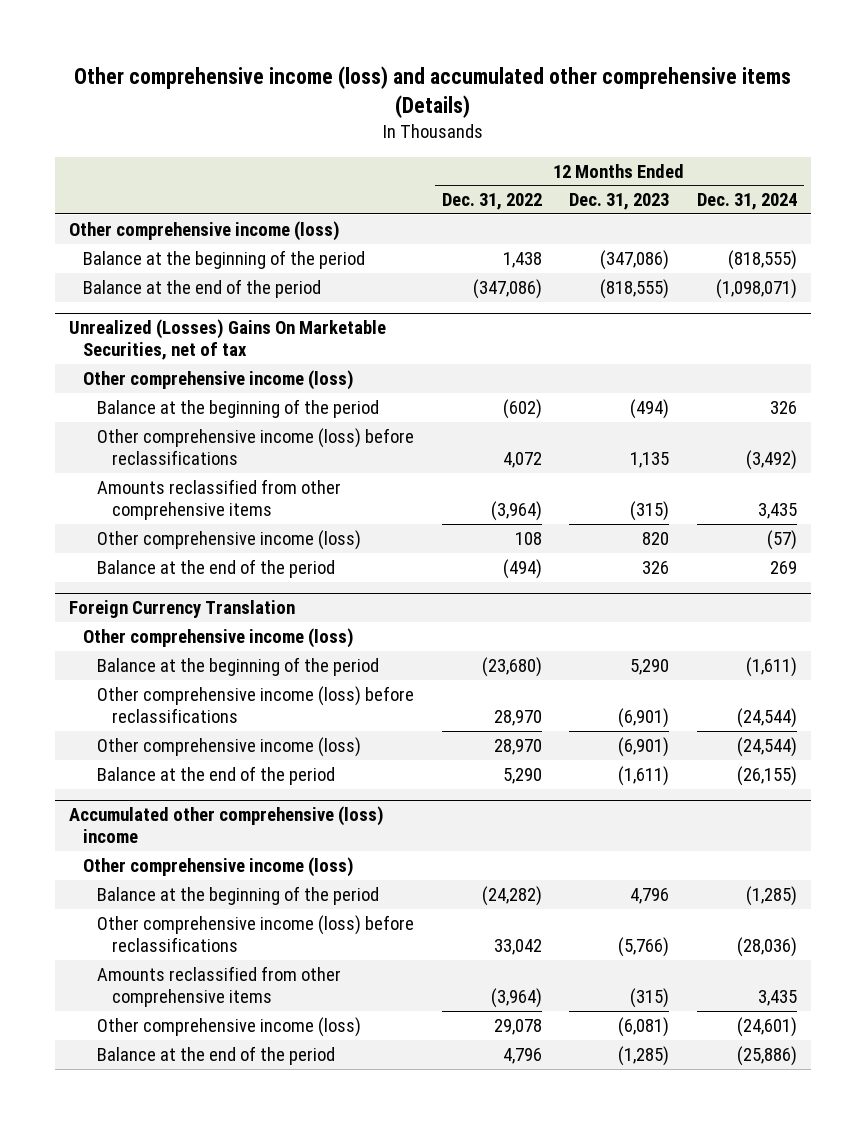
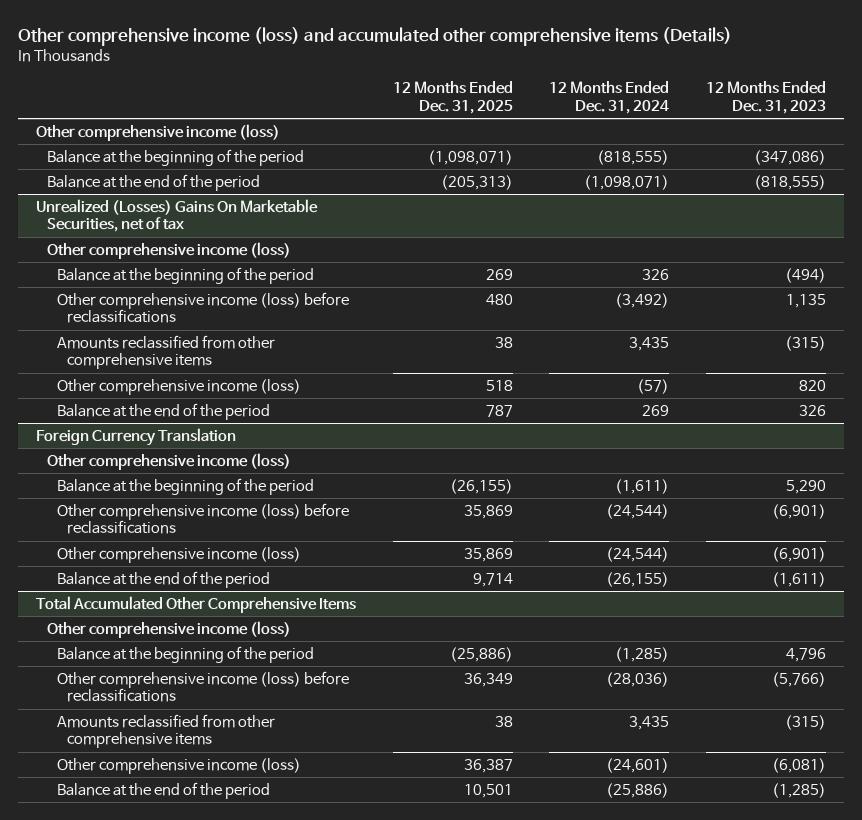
[441,193,542,211] Dec. 31, 2022 -> none
none -> [392,81,513,114] 12 Months Ended Dec. 31, 2025
[68,806,384,844] Accumulated other comprehensive (loss) income -> [36,595,357,613] Total Accumulated Other Comprehensive Items

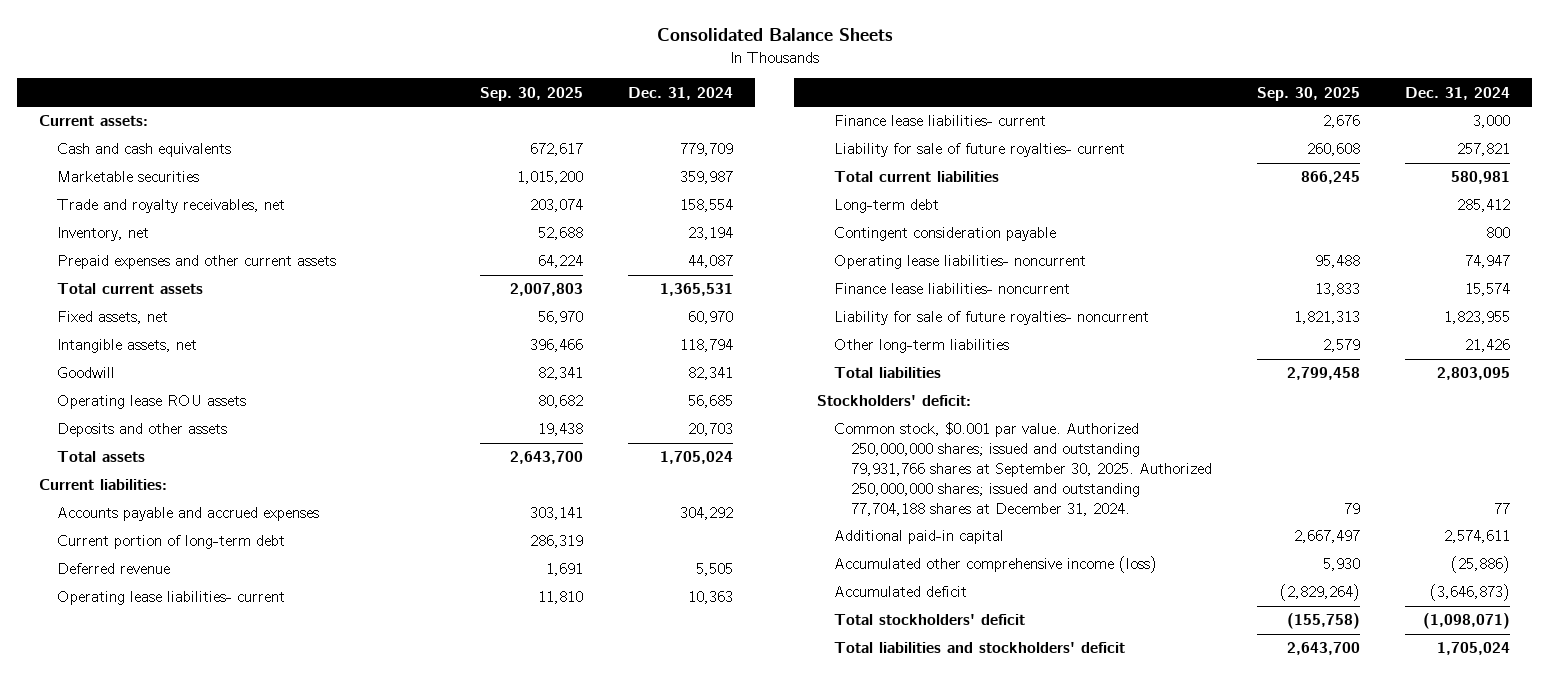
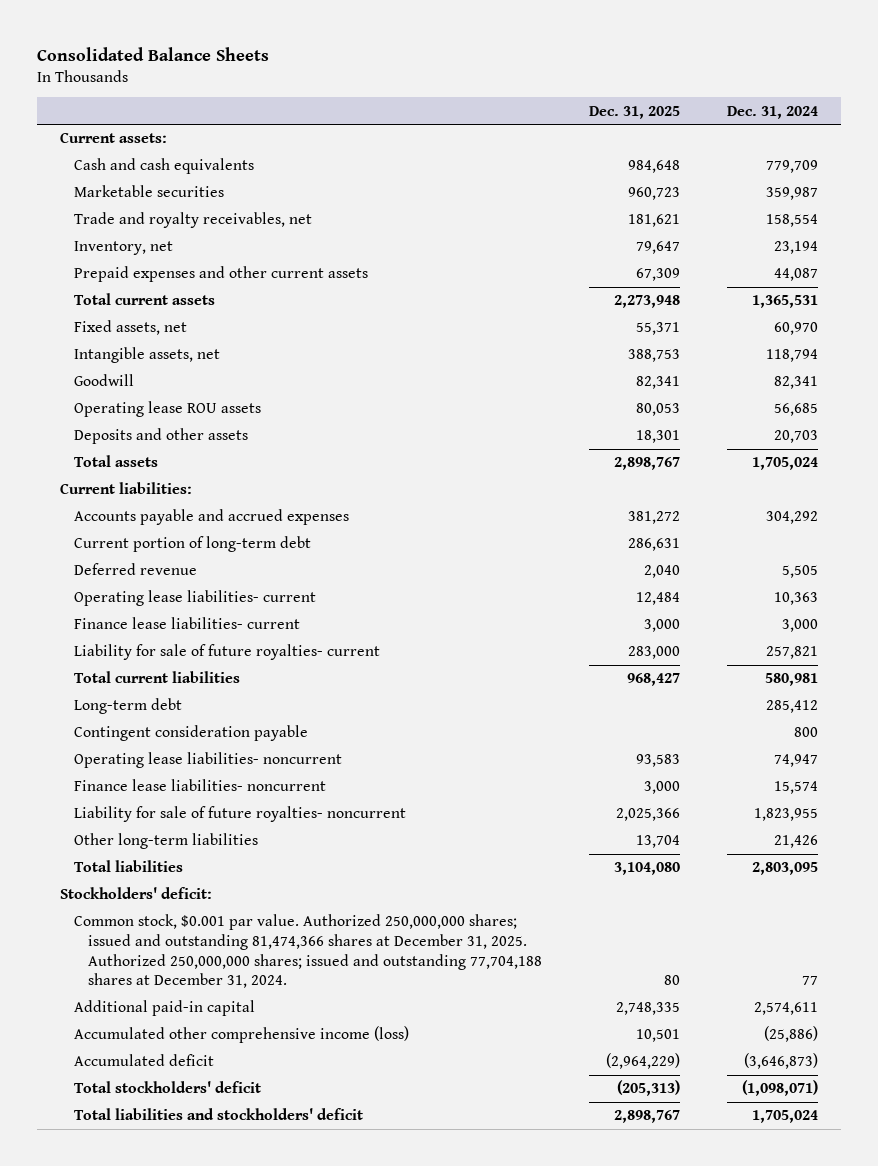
[479,86,583,101] Sep. 30, 2025 -> none
none -> [588,105,680,119] Dec. 31, 2025
[833,422,1213,516] Common stock, $0.001 par value. Authorized 250,000,000 shares; issued and outstanding 79,931,766 shares at September 30, 2025. Authorized 250,000,000 shares; issued and outstanding 77,704,188 shares at December 31, 2024. -> [74,914,543,989] Common stock, $0.001 par value. Authorized 250,000,000 shares; issued and outstanding 81,474,366 shares at December 31, 2025. Authorized 250,000,000 shares; issued and outstanding 77,704,188 shares at December 31, 2024.

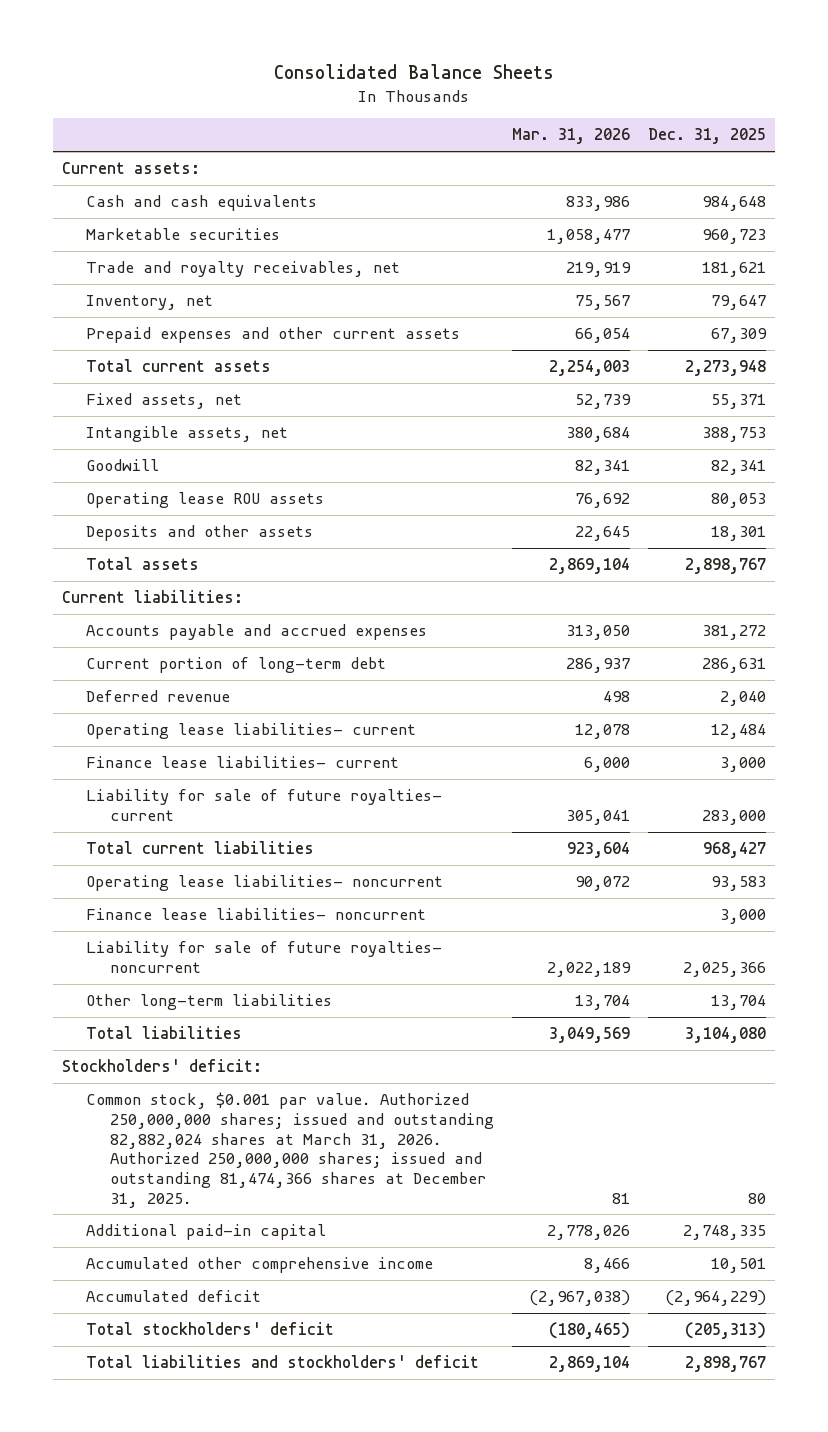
[726,105,818,119] Dec. 31, 2024 -> none
none -> [511,128,630,145] Mar. 31, 2026
[74,698,183,715] Long-term debt -> none
[74,725,309,742] Contingent consideration payable -> none
[74,914,543,989] Common stock, $0.001 par value. Authorized 250,000,000 shares; issued and outstanding 81,474,366 shares at December 31, 2025. Authorized 250,000,000 shares; issued and outstanding 77,704,188 shares at December 31, 2024. -> [86,1092,494,1208] Common stock, $0.001 par value. Authorized 250,000,000 shares; issued and outstanding 82,882,024 shares at March 31, 2026. Authorized 250,000,000 shares; issued and outstanding 81,474,366 shares at December 31, 2025.
[74,1026,410,1044] Accumulated other comprehensive income (loss) -> [86,1257,434,1274] Accumulated other comprehensive income

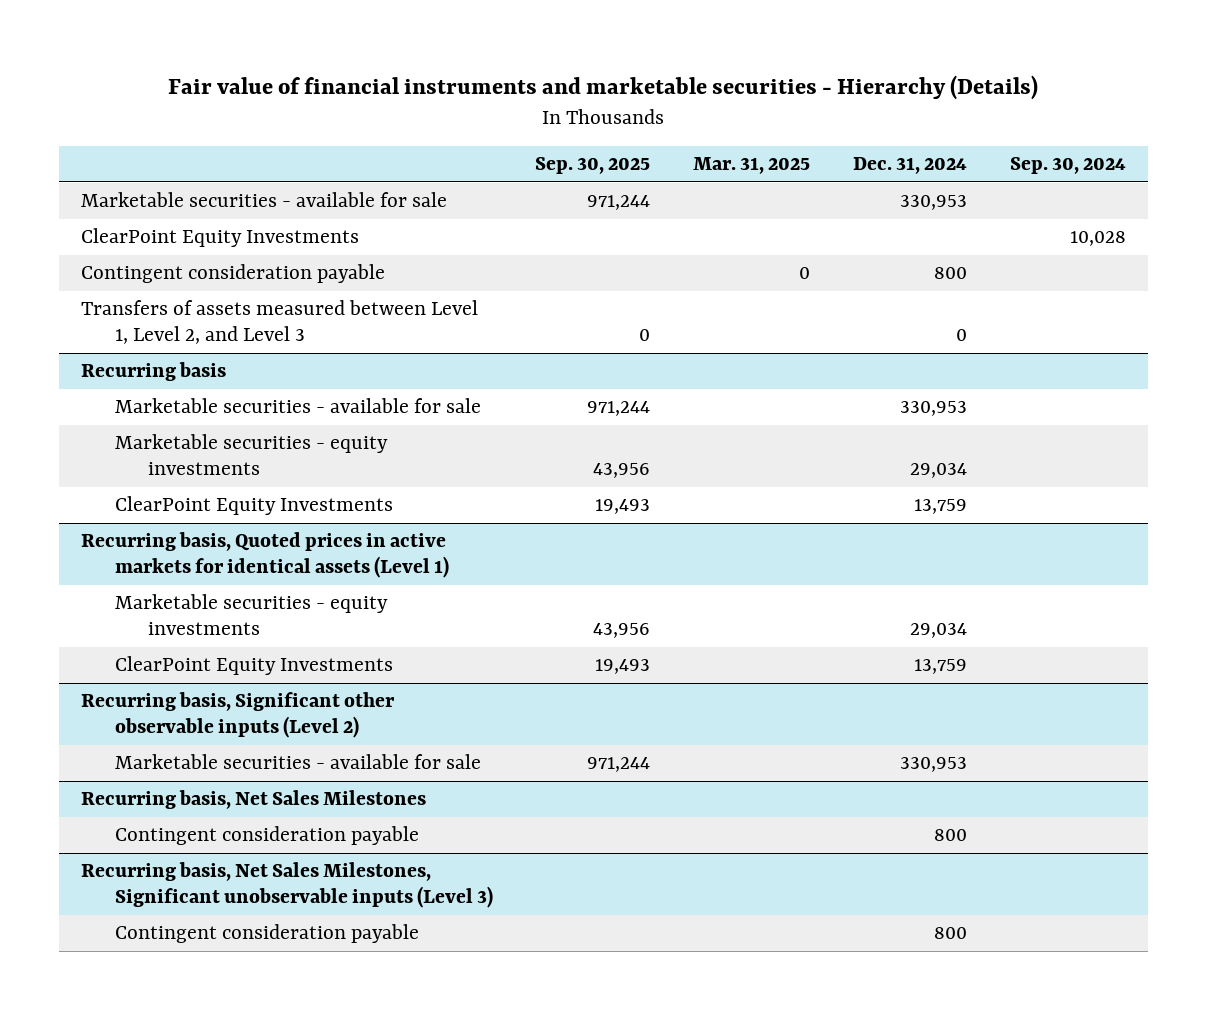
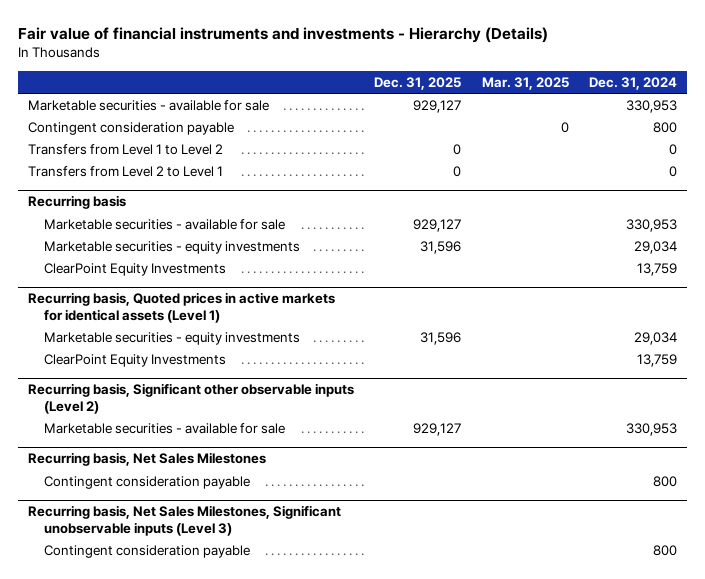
[168,74,1039,100] Fair value of financial instruments and marketable securities - Hierarchy (Details) -> [18,27,549,44] Fair value of financial instruments and investments - Hierarchy (Details)
[535,157,651,175] Sep. 30, 2025 -> none
[1010,157,1127,175] Sep. 30, 2024 -> none
none -> [374,76,462,90] Dec. 31, 2025
[80,228,359,248] ClearPoint Equity Investments -> none
[80,300,478,345] Transfers of assets measured between Level 1, Level 2, and Level 3 -> none
none -> [28,144,224,156] Transfers from Level 1 to Level 2
none -> [28,166,224,178] Transfers from Level 2 to Level 1

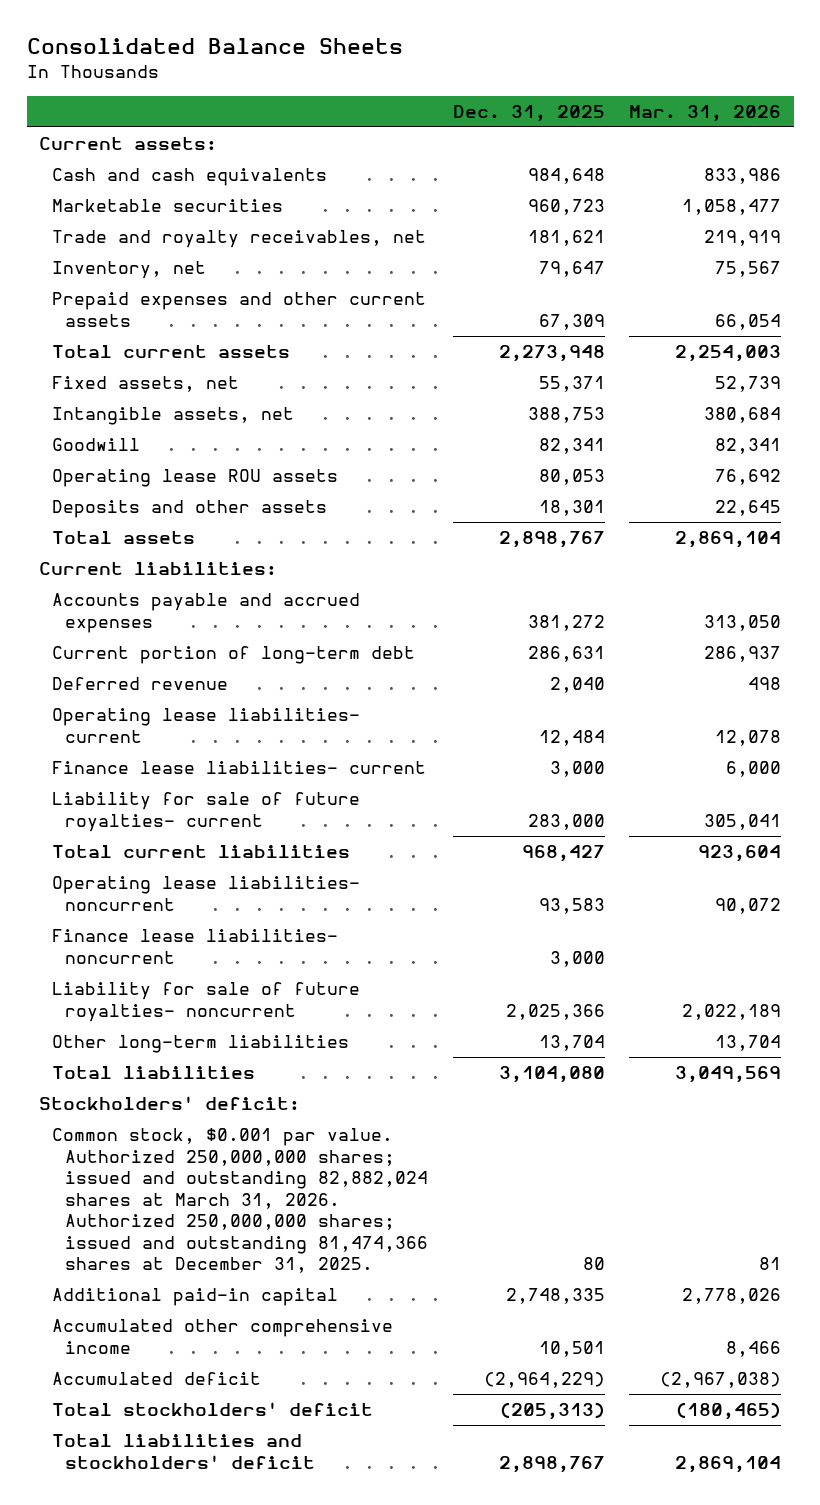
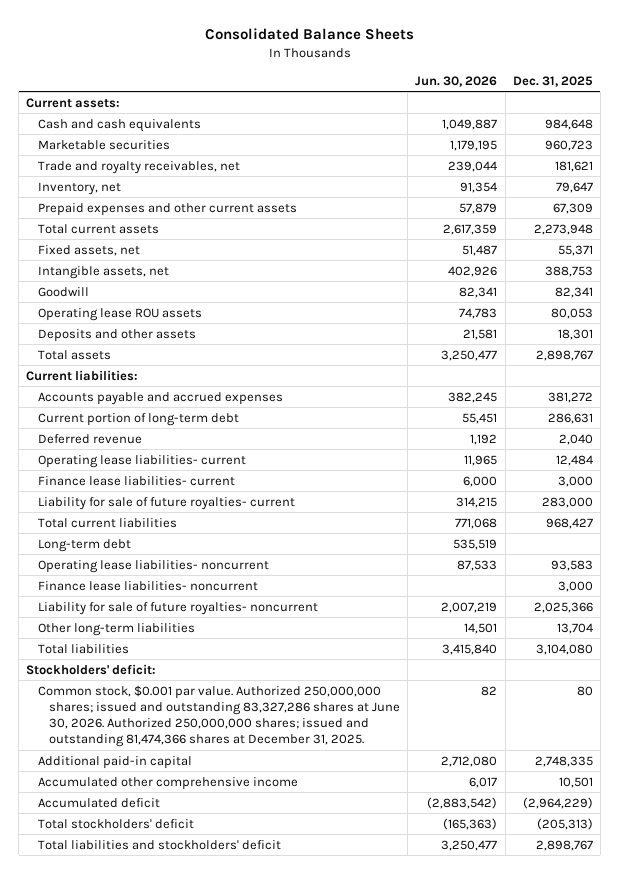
[629,105,782,123] Mar. 31, 2026 -> none
none -> [415,76,498,88] Jun. 30, 2026
none -> [37,538,131,552] Long-term debt
[52,1128,429,1274] Common stock, $0.001 par value. Authorized 250,000,000 shares; issued and outstanding 82,882,024 shares at March 31, 2026. Authorized 250,000,000 shares; issued and outstanding 81,474,366 shares at December 31, 2025. -> [37,684,401,748] Common stock, $0.001 par value. Authorized 250,000,000 shares; issued and outstanding 83,327,286 shares at June 30, 2026. Authorized 250,000,000 shares; issued and outstanding 81,474,366 shares at December 31, 2025.

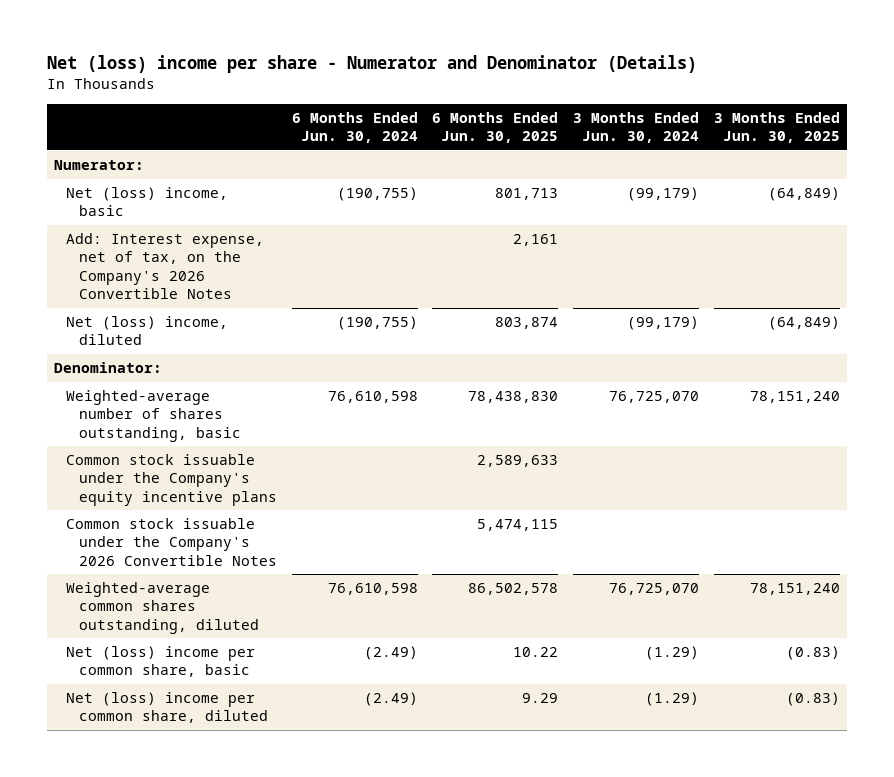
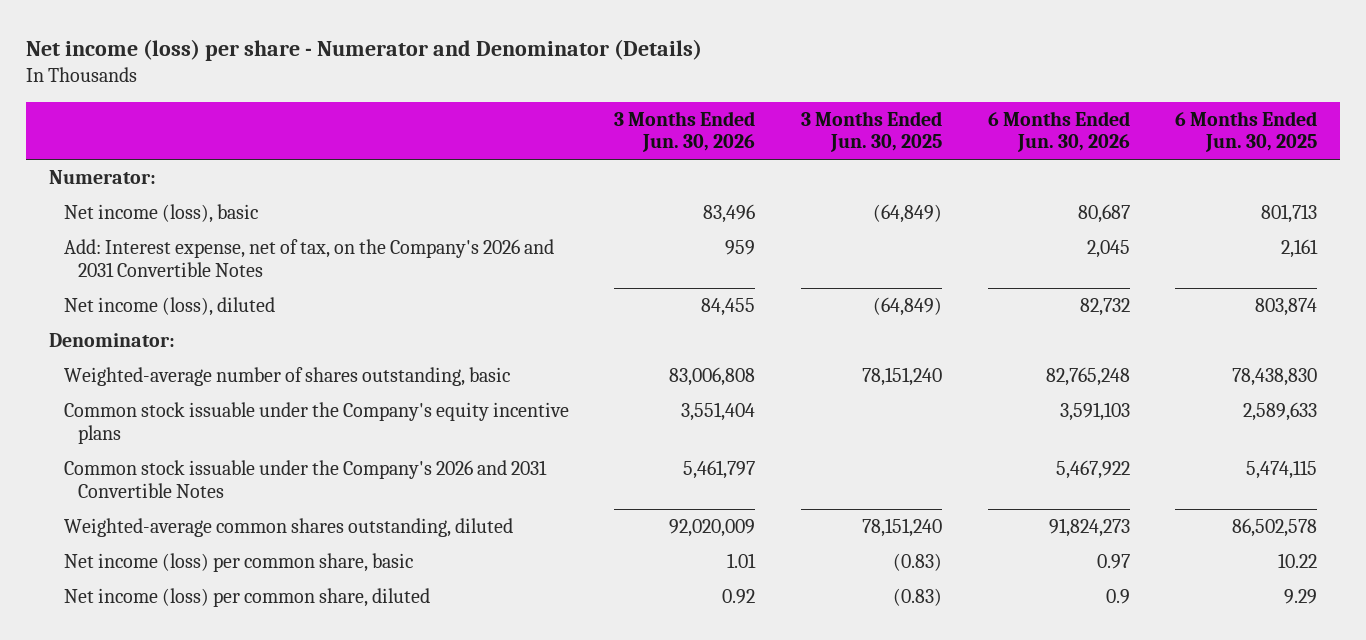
[46,55,697,74] Net (loss) income per share - Numerator and Denominator (Details) -> [26,39,703,62] Net income (loss) per share - Numerator and Denominator (Details)
[291,111,418,144] 6 Months Ended Jun. 30, 2024 -> none
[573,111,700,144] 3 Months Ended Jun. 30, 2024 -> none
none -> [614,110,756,153] 3 Months Ended Jun. 30, 2026
none -> [987,110,1130,153] 6 Months Ended Jun. 30, 2026
[66,187,229,217] Net (loss) income, basic -> [63,203,258,223] Net income (loss), basic
[66,233,265,300] Add: Interest expense, net of tax, on the Company's 2026 Convertible Notes -> [63,238,554,277] Add: Interest expense, net of tax, on the Company's 2026 and 2031 Convertible Notes
[66,316,229,346] Net (loss) income, diluted -> [63,296,275,316] Net income (loss), diluted
[66,518,277,566] Common stock issuable under the Company's 2026 Convertible Notes -> [63,459,547,498] Common stock issuable under the Company's 2026 and 2031 Convertible Notes
[66,646,256,678] Net (loss) income per common share, basic -> [63,552,413,572] Net income (loss) per common share, basic
[66,692,268,724] Net (loss) income per common share, diluted -> [63,587,430,607] Net income (loss) per common share, diluted

